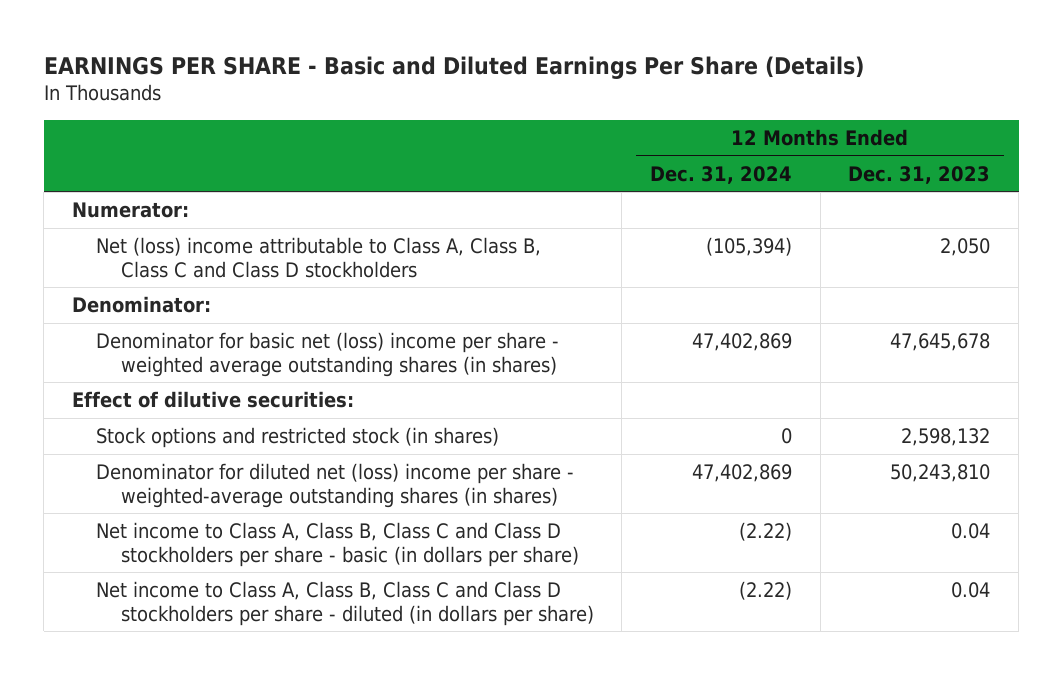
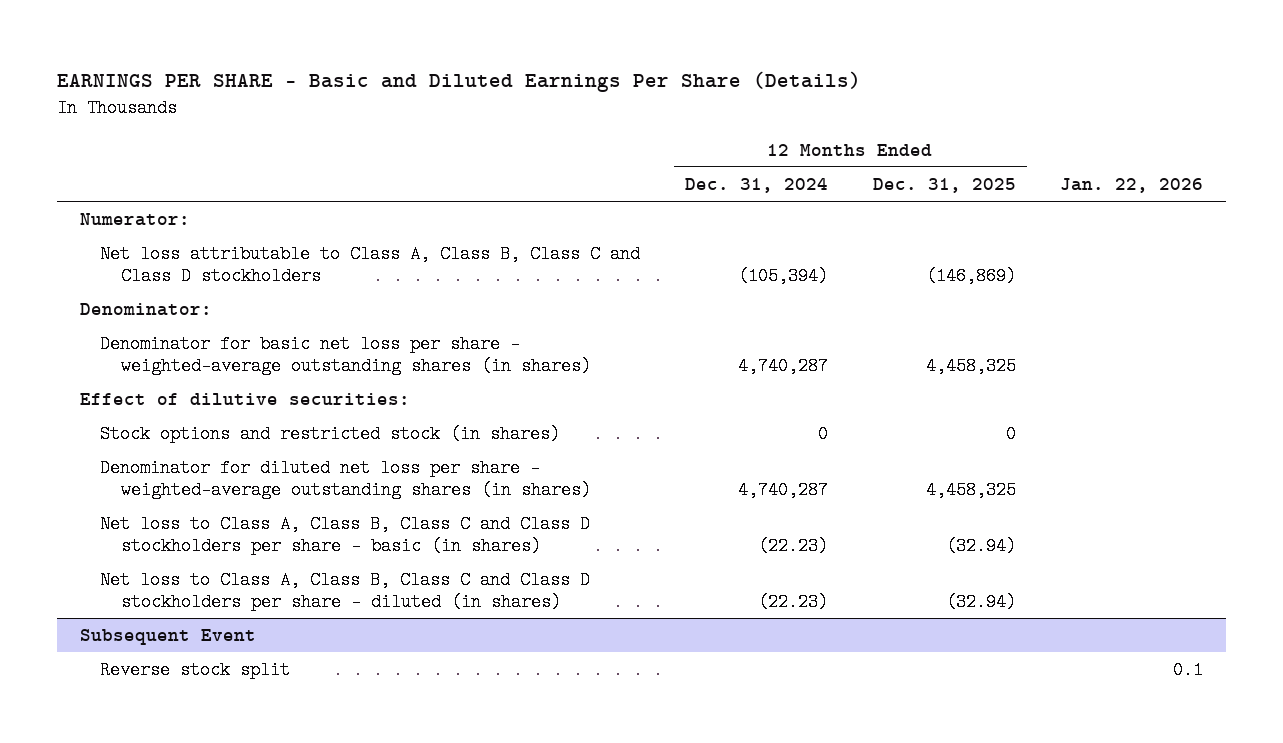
[848,165,991,184] Dec. 31, 2023 -> none
none -> [872,177,1016,193] Dec. 31, 2025
none -> [1060,177,1204,193] Jan. 22, 2026
[96,237,542,278] Net (loss) income attributable to Class A, Class B, Class C and Class D stockholders -> [100,244,641,286] Net loss attributable to Class A, Class B, Class C and Class D stockholders
[96,332,560,377] Denominator for basic net (loss) income per share - weighted average outstanding shares (in shares) -> [100,334,592,376] Denominator for basic net loss per share - weighted-average outstanding shares (in shares)
[692,333,793,352] 47,402,869 -> [738,357,829,376] 4,740,287
[96,463,575,508] Denominator for diluted net (loss) income per share - weighted-average outstanding shares (in shares) -> [100,458,592,500] Denominator for diluted net loss per share - weighted-average outstanding shares (in shares)
[692,464,793,483] 47,402,869 -> [738,481,829,500] 4,740,287
[96,522,579,567] Net income to Class A, Class B, Class C and Class D stockholders per share - basic (in dollars per share) -> [100,514,591,556] Net loss to Class A, Class B, Class C and Class D stockholders per share - basic (in shares)
[739,522,793,542] (2.22) -> [758,537,829,556] (22.23)
[96,581,594,626] Net income to Class A, Class B, Class C and Class D stockholders per share - diluted (in dollars per share) -> [100,570,591,612] Net loss to Class A, Class B, Class C and Class D stockholders per share - diluted (in shares)
[739,581,793,601] (2.22) -> [758,593,829,612] (22.23)
none -> [79,628,256,645] Subsequent Event
none -> [100,660,291,679] Reverse stock split

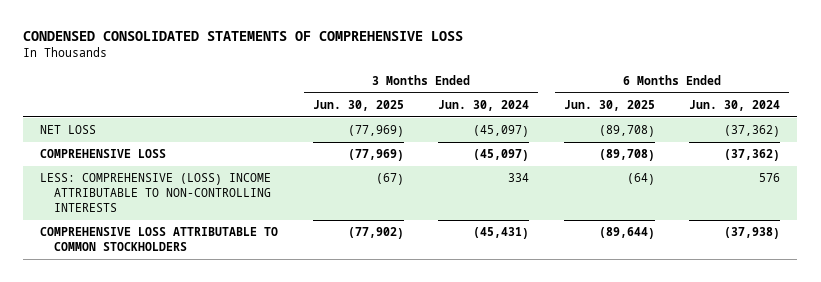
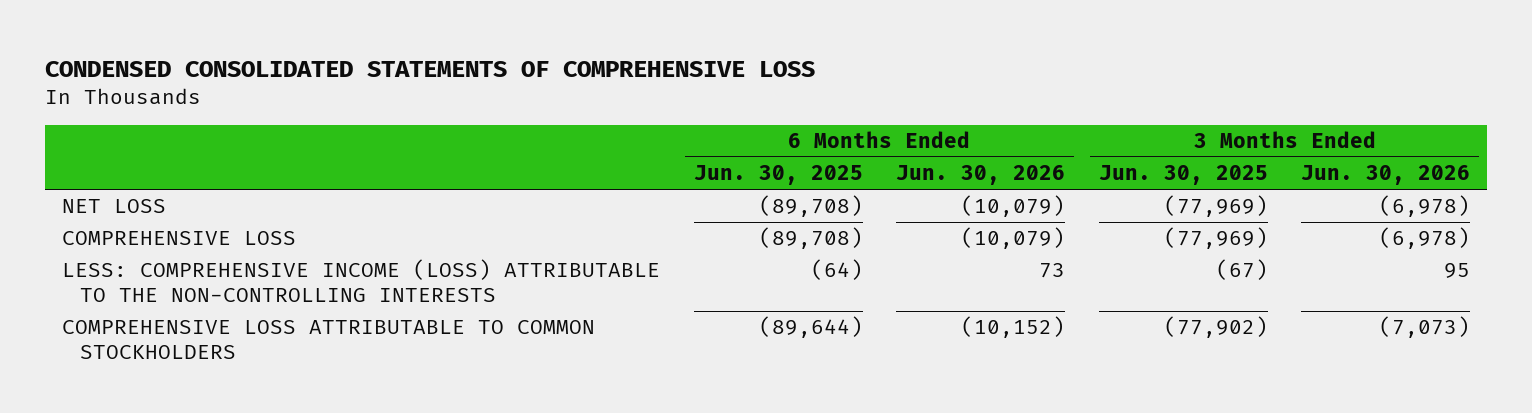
[438,100,530,112] Jun. 30, 2024 -> none
[689,100,781,112] Jun. 30, 2024 -> none
none -> [896,165,1066,186] Jun. 30, 2026
none -> [1301,165,1471,186] Jun. 30, 2026
[40,173,272,213] LESS: COMPREHENSIVE (LOSS) INCOME ATTRIBUTABLE TO NON-CONTROLLING INTERESTS -> [61,259,660,303] LESS: COMPREHENSIVE INCOME (LOSS) ATTRIBUTABLE TO THE NON-CONTROLLING INTERESTS

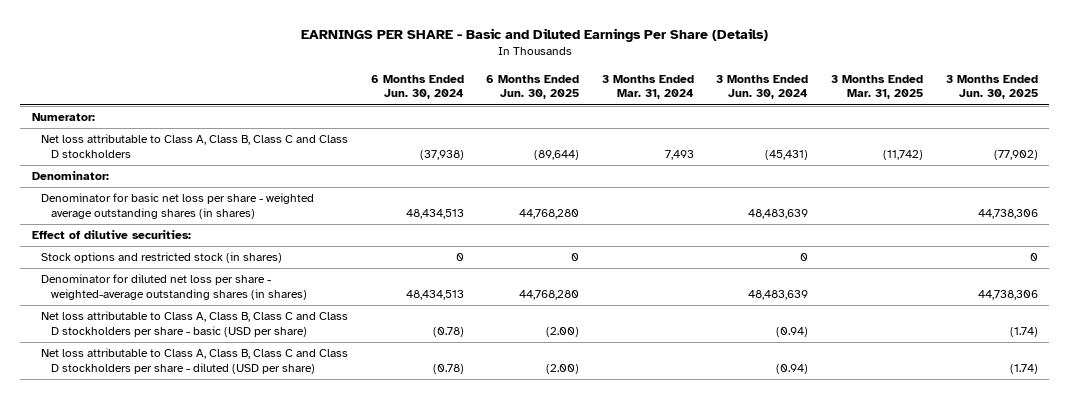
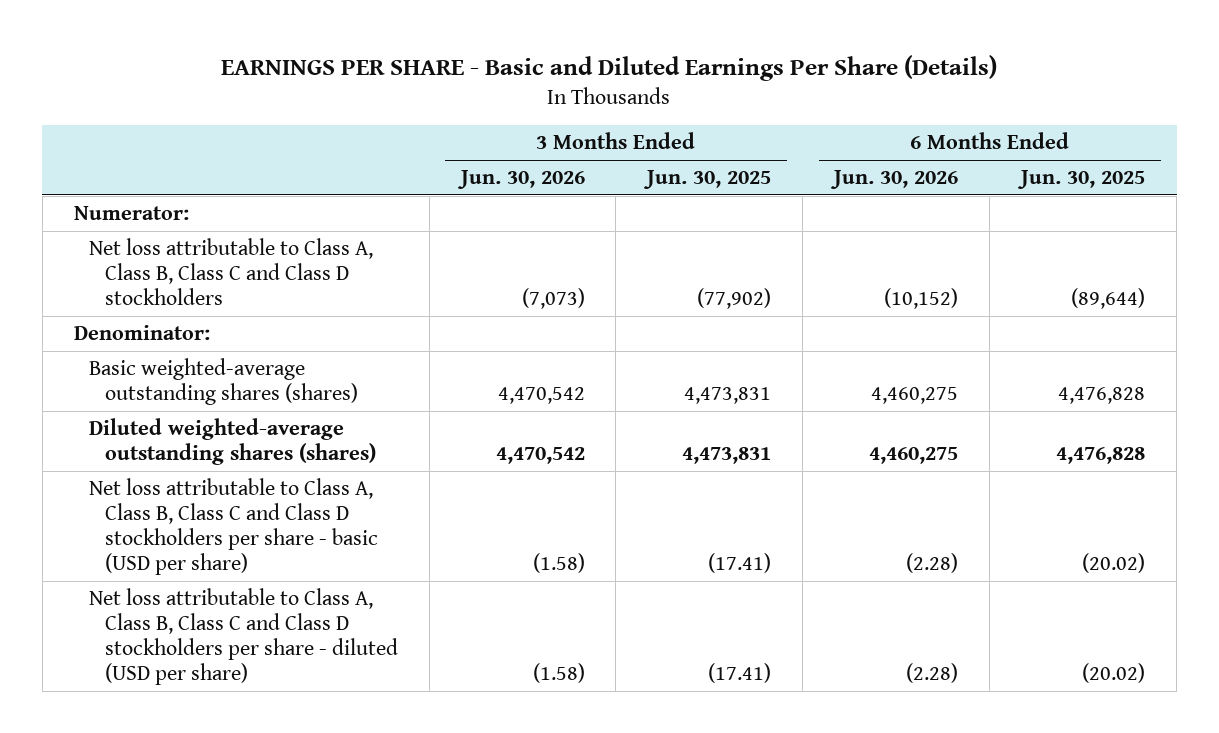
[370,74,464,100] 6 Months Ended Jun. 30, 2024 -> none
[601,74,694,100] 3 Months Ended Mar. 31, 2024 -> none
[716,74,809,100] 3 Months Ended Jun. 30, 2024 -> none
[830,74,923,100] 3 Months Ended Mar. 31, 2025 -> none
none -> [456,170,585,190] Jun. 30, 2026
none -> [830,170,959,190] Jun. 30, 2026
[31,230,191,240] Effect of dilutive securities: -> none
[41,252,283,264] Stock options and restricted stock (in shares) -> none
[41,193,315,220] Denominator for basic net loss per share - weighted average outstanding shares (in shares) -> [89,358,358,406] Basic weighted-average outstanding shares (shares)
[519,209,580,220] 44,768,280 -> [1058,387,1146,405] 4,476,828
[977,209,1038,220] 44,738,306 -> [684,387,772,405] 4,473,831
[41,274,307,301] Denominator for diluted net loss per share - weighted-average outstanding shares (in shares) -> [89,418,376,466] Diluted weighted-average outstanding shares (shares)
[519,290,580,301] 44,768,280 -> [1056,447,1146,465] 4,476,828
[977,290,1038,301] 44,738,306 -> [682,447,772,465] 4,473,831
[546,327,580,338] (2.00) -> [1082,553,1146,574] (20.02)
[1009,327,1038,338] (1.74) -> [708,553,772,574] (17.41)
[546,364,580,375] (2.00) -> [1082,663,1146,684] (20.02)
[1009,364,1038,375] (1.74) -> [708,663,772,684] (17.41)

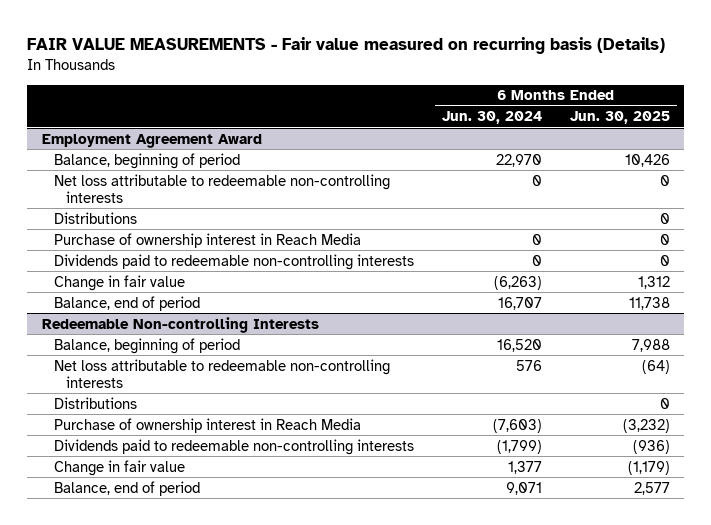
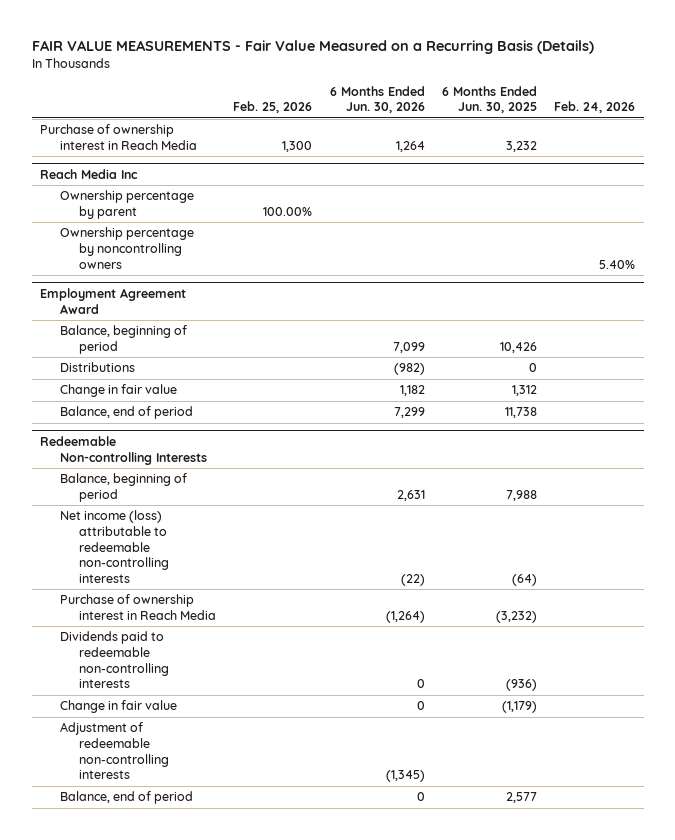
[27,37,666,55] FAIR VALUE MEASUREMENTS - Fair value measured on recurring basis (Details) -> [31,40,594,55] FAIR VALUE MEASUREMENTS - Fair Value Measured on a Recurring Basis (Details)
[441,111,542,125] Jun. 30, 2024 -> none
none -> [233,101,313,114] Feb. 25, 2026
none -> [329,85,425,114] 6 Months Ended Jun. 30, 2026
none -> [554,101,636,114] Feb. 24, 2026
none -> [40,124,197,150] Purchase of ownership interest in Reach Media
none -> [40,169,139,180] Reach Media Inc
none -> [59,190,194,219] Ownership percentage by parent
none -> [59,227,194,269] Ownership percentage by noncontrolling owners
[53,173,390,203] Net loss attributable to redeemable non-controlling interests -> none
[53,232,361,248] Purchase of ownership interest in Reach Media -> none
[53,253,414,270] Dividends paid to redeemable non-controlling interests -> none
[53,396,137,409] Distributions -> none
[53,358,390,388] Net loss attributable to redeemable non-controlling interests -> [59,510,169,583] Net income (loss) attributable to redeemable non-controlling interests
none -> [59,722,169,780] Adjustment of redeemable non-controlling interests

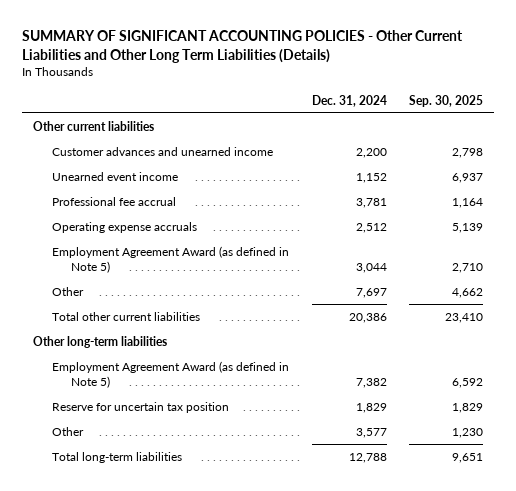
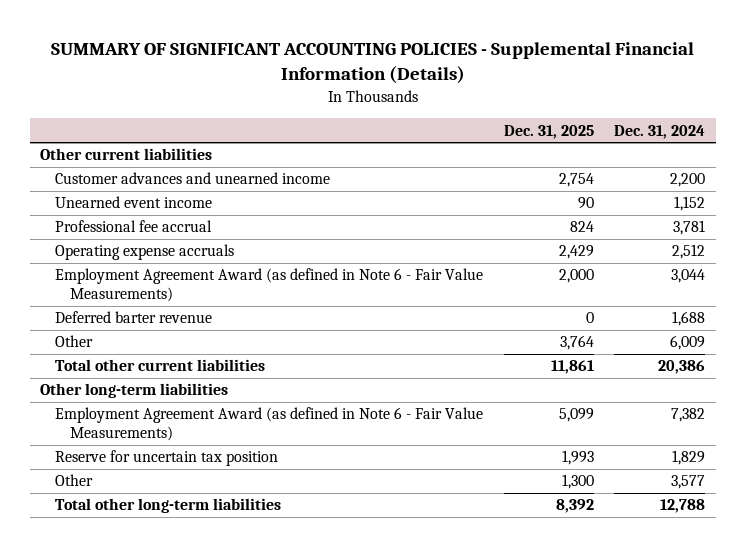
[22,29,464,63] SUMMARY OF SIGNIFICANT ACCOUNTING POLICIES - Other Current Liabilities and Other Long Term Liabilities (Details) -> [50,42,694,85] SUMMARY OF SIGNIFICANT ACCOUNTING POLICIES - Supplemental Financial Information (Details)
[408,95,483,108] Sep. 30, 2025 -> none
none -> [503,124,594,139] Dec. 31, 2025
[52,245,290,274] Employment Agreement Award (as defined in Note 5) -> [55,268,484,303] Employment Agreement Award (as defined in Note 6 - Fair Value Measurements)
none -> [55,311,213,324] Deferred barter revenue
[355,287,387,298] 7,697 -> [670,335,706,351] 6,009
[52,360,290,389] Employment Agreement Award (as defined in Note 5) -> [55,407,484,442] Employment Agreement Award (as defined in Note 6 - Fair Value Measurements)
[52,451,183,463] Total long-term liabilities -> [55,498,282,514] Total other long-term liabilities

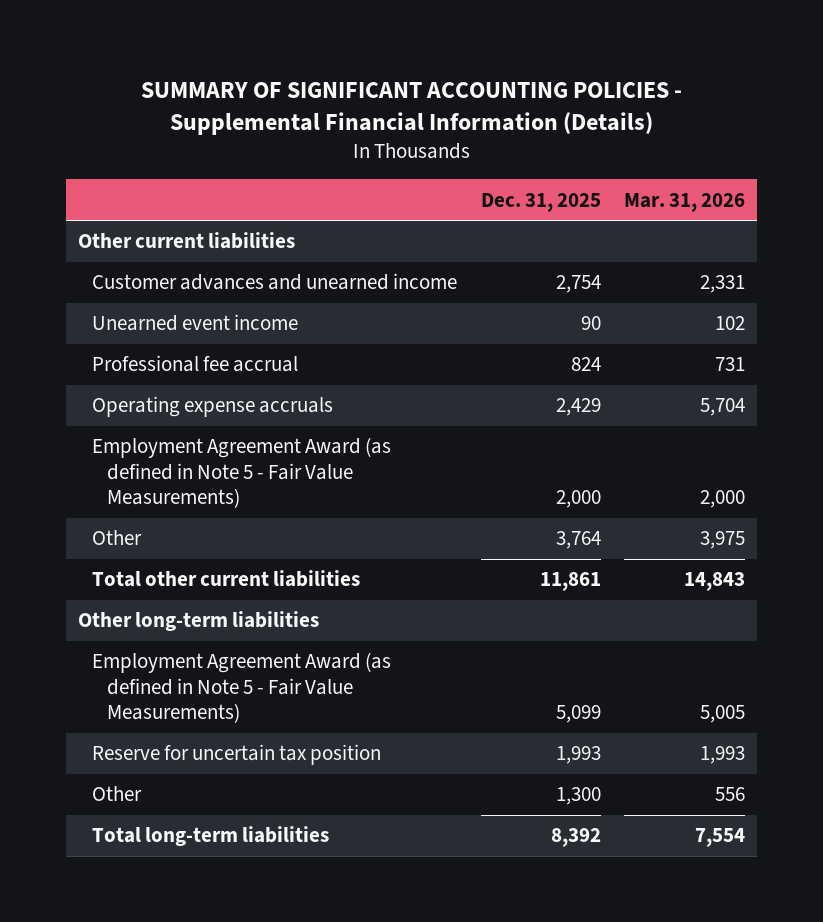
[614,124,706,139] Dec. 31, 2024 -> none
none -> [624,192,746,212] Mar. 31, 2026
[55,311,213,324] Deferred barter revenue -> none
[55,268,484,303] Employment Agreement Award (as defined in Note 6 - Fair Value Measurements) -> [92,437,392,509] Employment Agreement Award (as defined in Note 5 - Fair Value Measurements)
[55,407,484,442] Employment Agreement Award (as defined in Note 6 - Fair Value Measurements) -> [92,652,392,724] Employment Agreement Award (as defined in Note 5 - Fair Value Measurements)
[55,498,282,514] Total other long-term liabilities -> [92,826,330,847] Total long-term liabilities

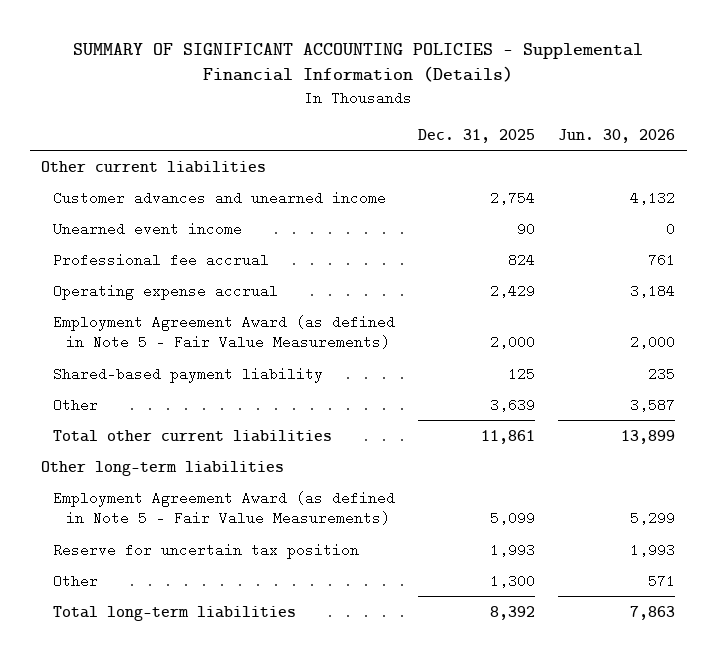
[624,192,746,212] Mar. 31, 2026 -> none
none -> [558,128,676,143] Jun. 30, 2026
[92,396,334,418] Operating expense accruals -> [53,283,279,300] Operating expense accrual
none -> [53,366,324,383] Shared-based payment liability
[555,531,601,550] 3,764 -> [490,397,536,412] 3,639

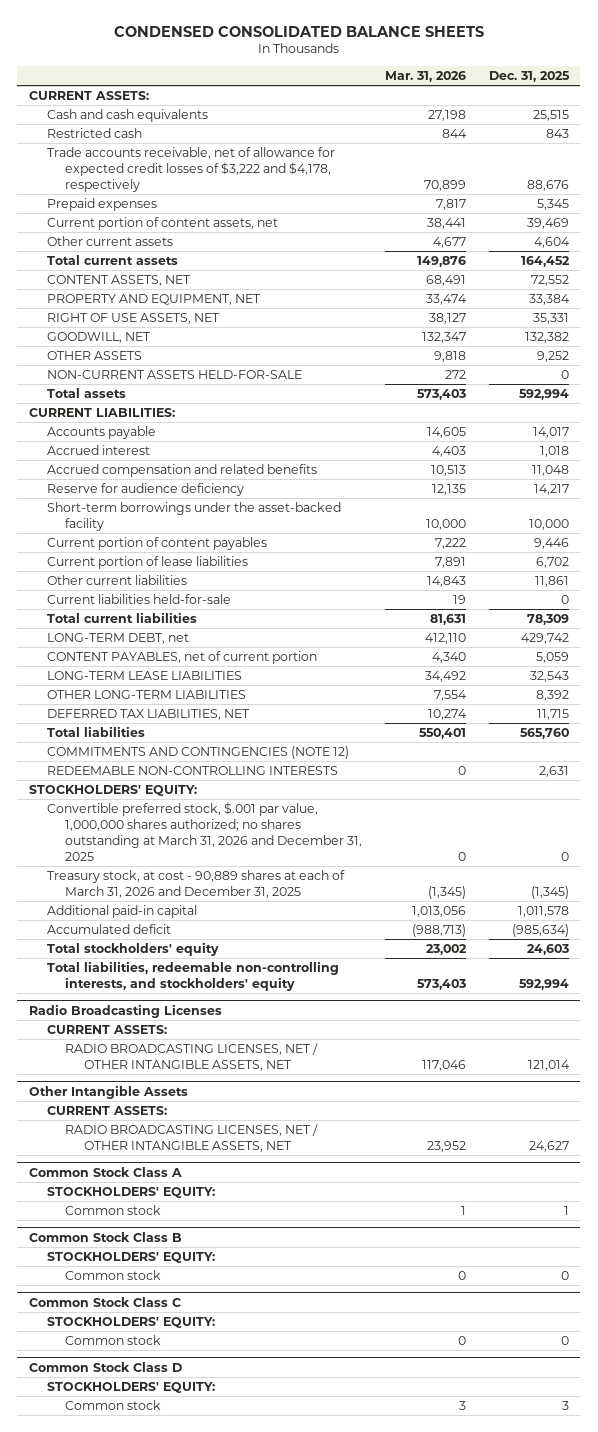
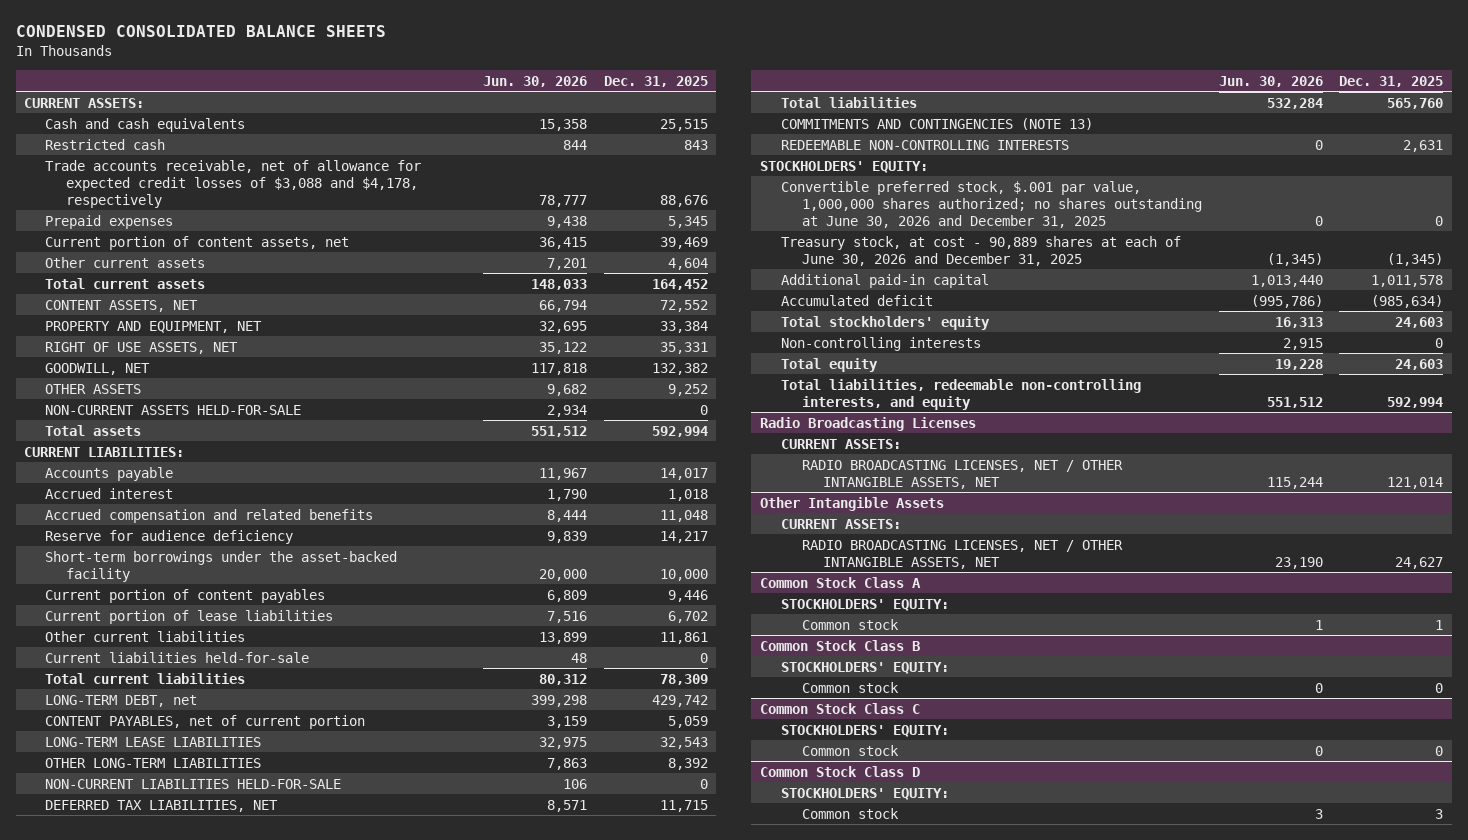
[385,70,467,82] Mar. 31, 2026 -> none
none -> [483,75,588,87] Jun. 30, 2026
[47,147,336,193] Trade accounts receivable, net of allowance for expected credit losses of $3,222 and $4,178, respectively -> [45,159,422,208] Trade accounts receivable, net of allowance for expected credit losses of $3,088 and $4,178, respectively
none -> [45,778,342,789] NON-CURRENT LIABILITIES HELD-FOR-SALE
[47,746,350,760] COMMITMENTS AND CONTINGENCIES (NOTE 12) -> [780,117,1093,130] COMMITMENTS AND CONTINGENCIES (NOTE 13)
[47,802,363,862] Convertible preferred stock, $.001 par value, 1,000,000 shares authorized; no shares outstanding at March 31, 2026 and December 31, 2025 -> [780,180,1202,228] Convertible preferred stock, $.001 par value, 1,000,000 shares authorized; no shares outstanding at June 30, 2026 and December 31, 2025
[47,870,346,899] Treasury stock, at cost - 90,889 shares at each of March 31, 2026 and December 31, 2025 -> [780,235,1181,266] Treasury stock, at cost - 90,889 shares at each of June 30, 2026 and December 31, 2025
none -> [780,336,981,351] Non-controlling interests
none -> [780,357,878,372] Total equity
[47,961,340,992] Total liabilities, redeemable non-controlling interests, and stockholders' equity -> [780,378,1141,410] Total liabilities, redeemable non-controlling interests, and equity

